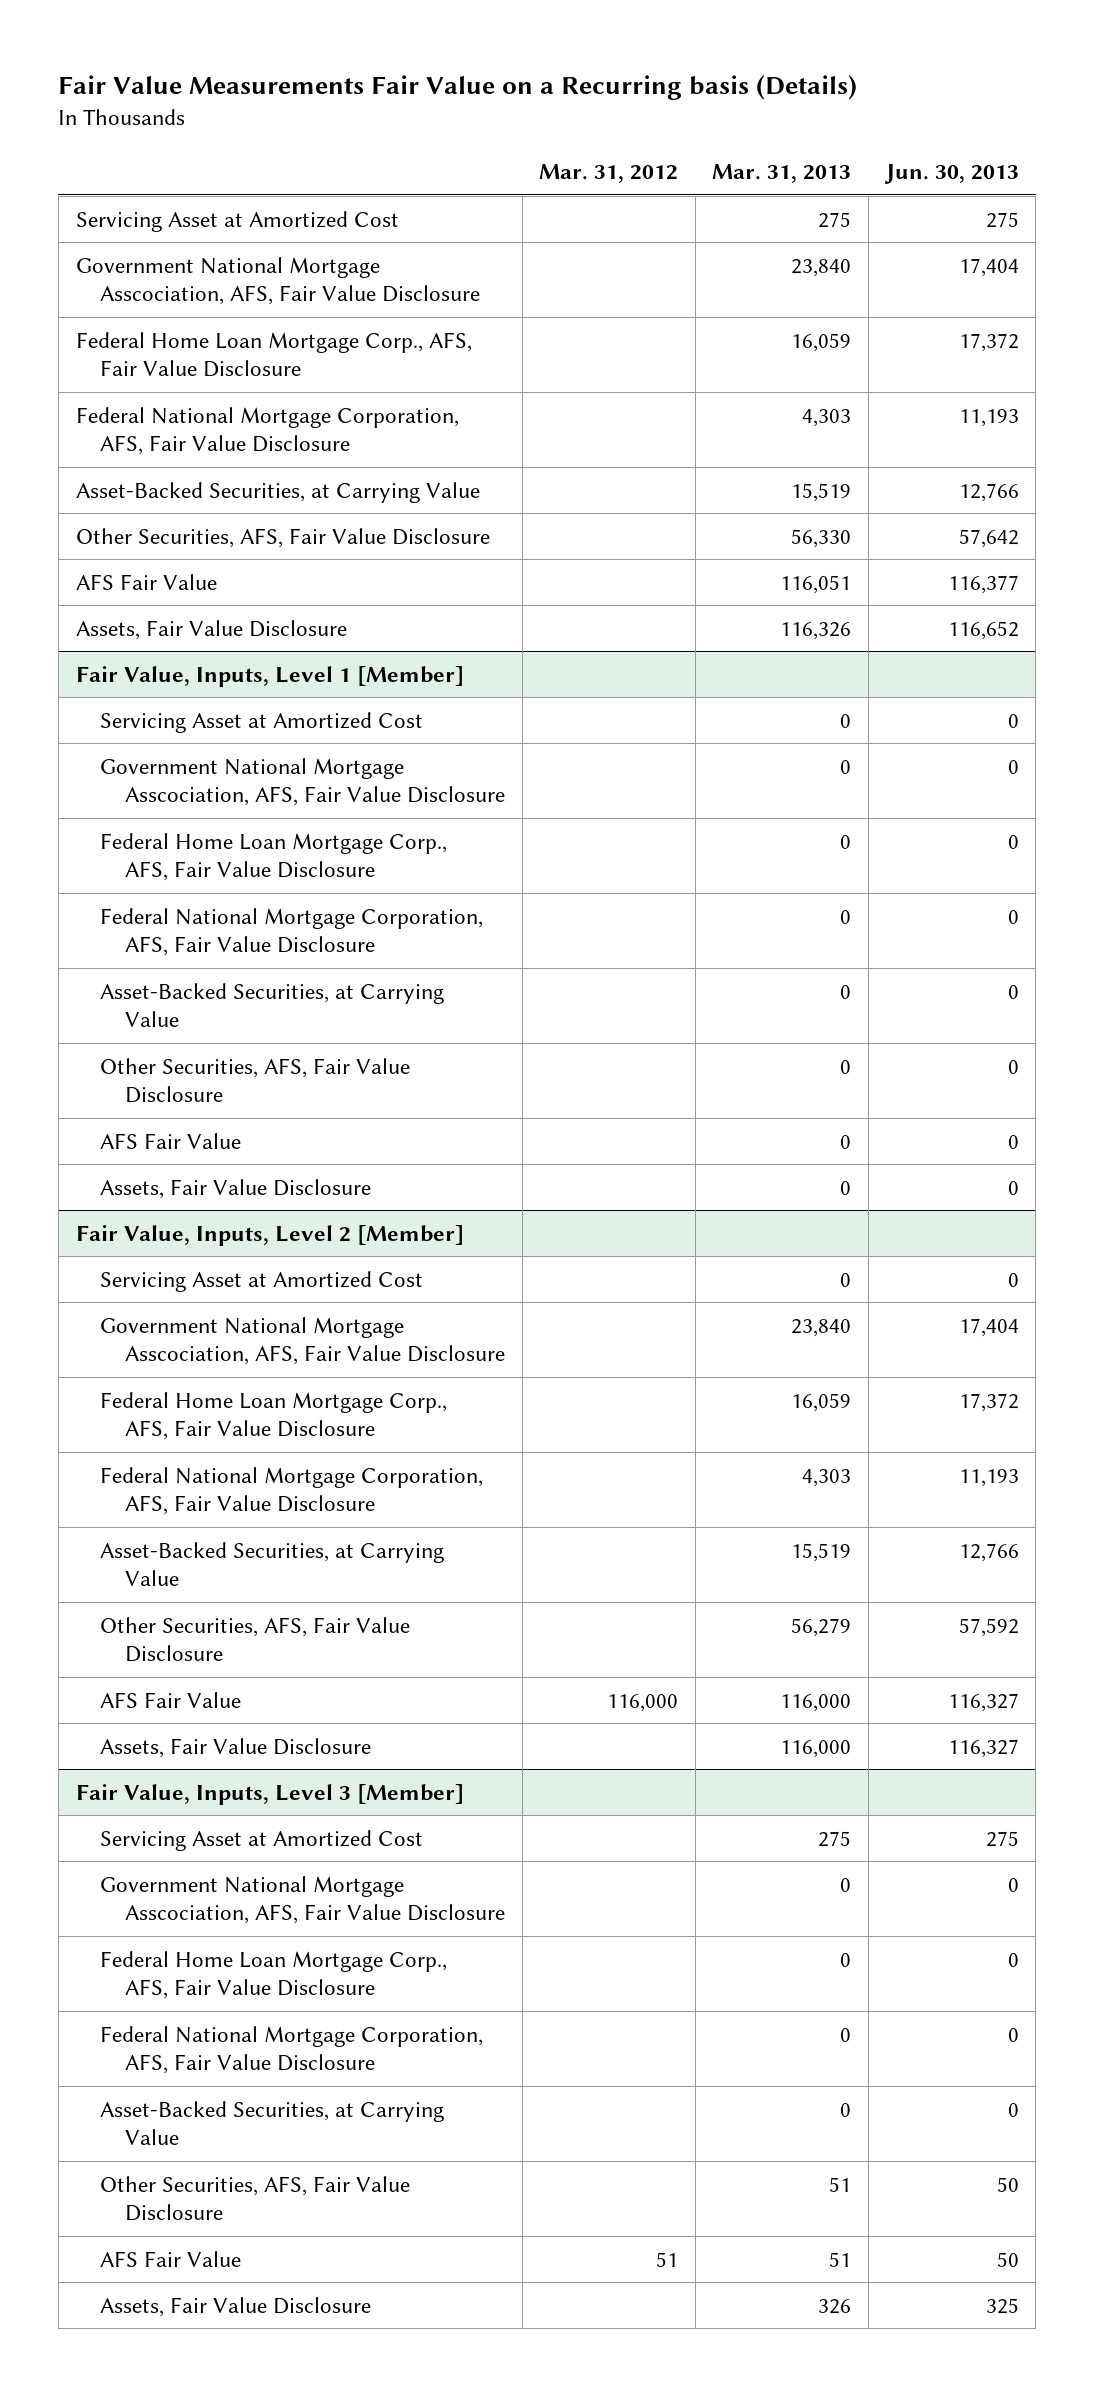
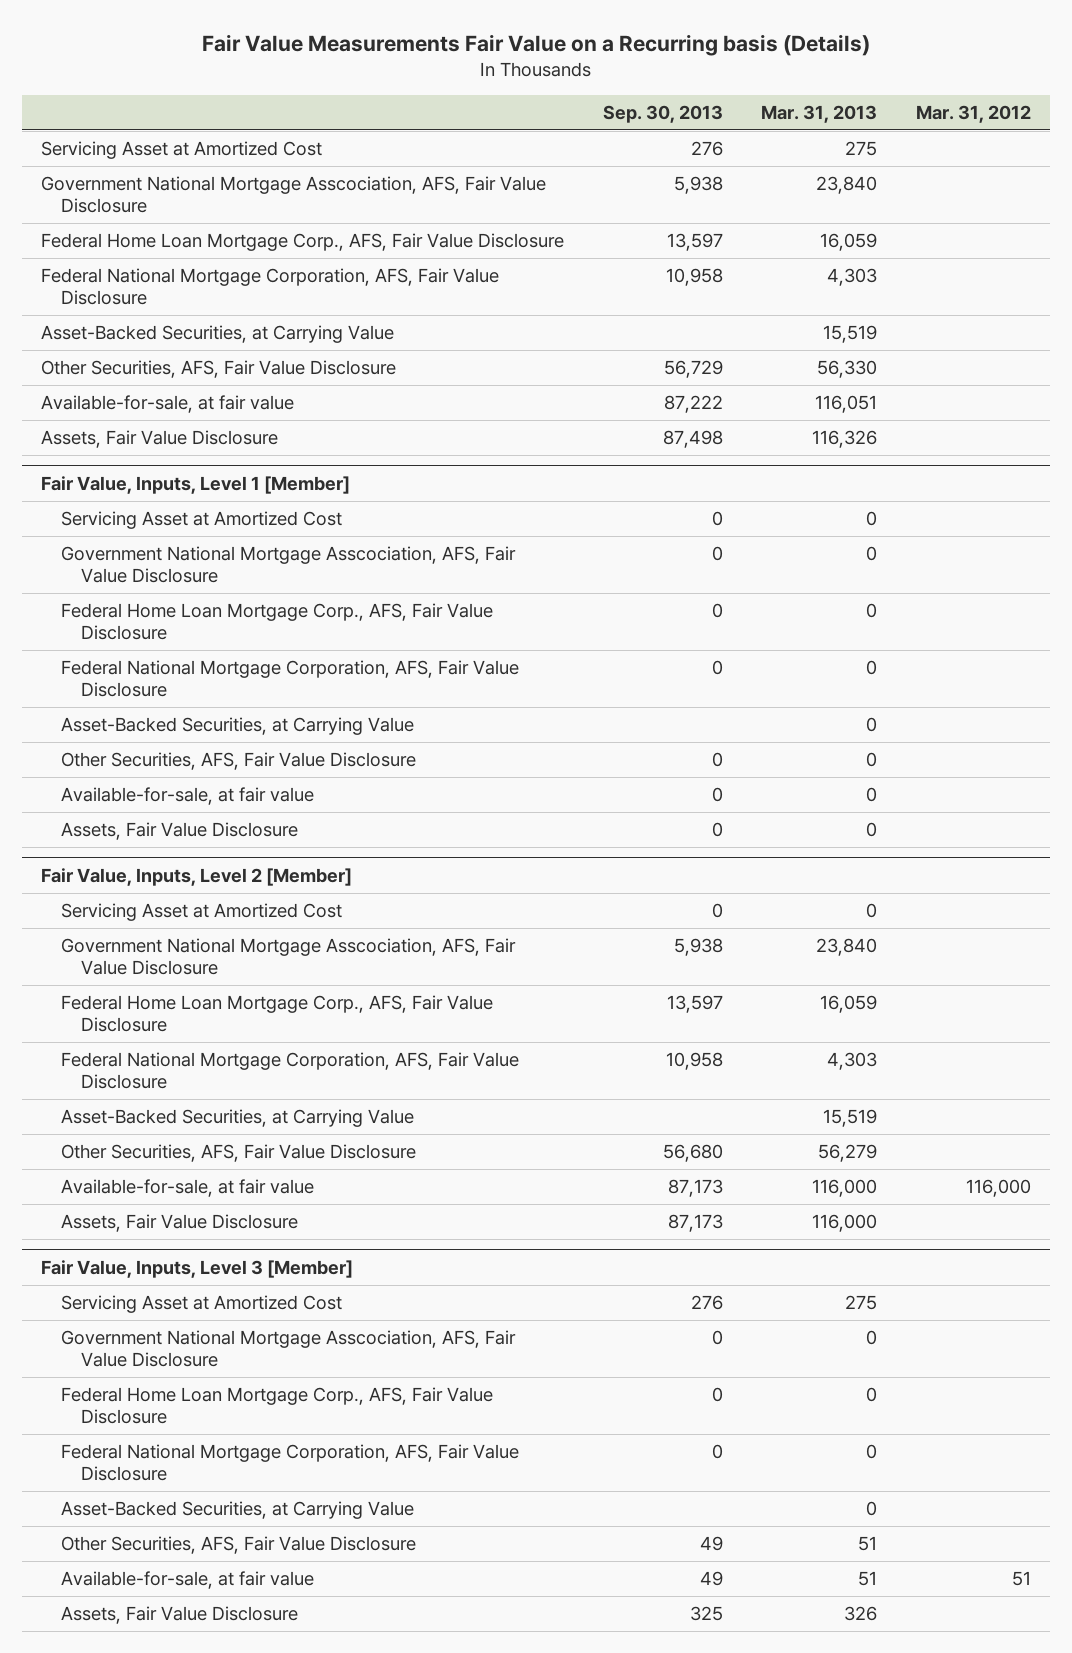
[883,163,1019,184] Jun. 30, 2013 -> none
none -> [602,104,723,123] Sep. 30, 2013
[75,573,217,590] AFS Fair Value -> [41,395,295,414] Available-for-sale, at fair value
[100,1132,242,1149] AFS Fair Value -> [61,787,315,806] Available-for-sale, at fair value
[100,1691,242,1708] AFS Fair Value -> [61,1179,315,1198] Available-for-sale, at fair value
[100,2250,242,2267] AFS Fair Value -> [61,1571,315,1590] Available-for-sale, at fair value

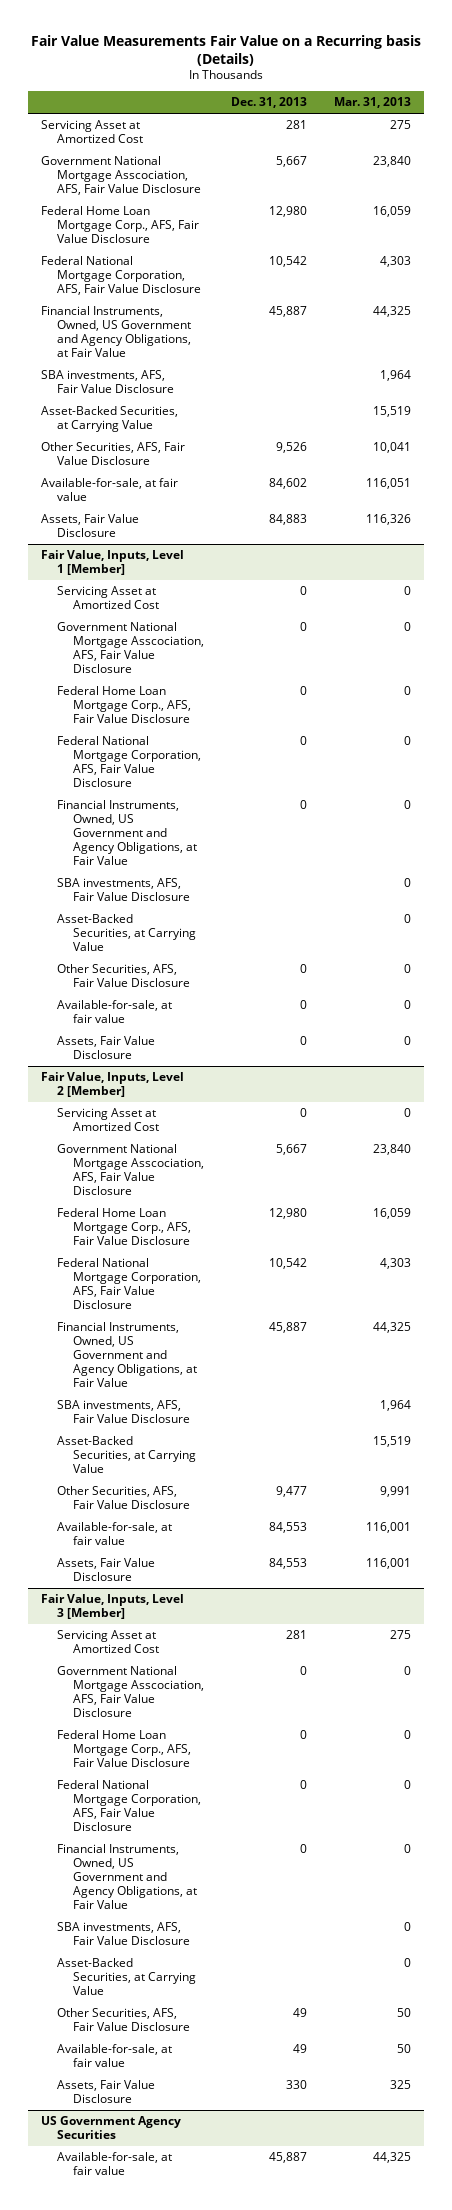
[602,104,723,123] Sep. 30, 2013 -> none
[915,104,1031,123] Mar. 31, 2012 -> none
none -> [230,97,307,109] Dec. 31, 2013
none -> [41,306,192,357] Financial Instruments, Owned, US Government and Agency Obligations, at Fair Value
none -> [41,370,175,394] SBA investments, AFS, Fair Value Disclosure
[817,360,878,379] 56,330 -> [372,442,411,454] 10,041
none -> [57,800,197,865] Financial Instruments, Owned, US Government and Agency Obligations, at Fair Value
none -> [57,878,190,902] SBA investments, AFS, Fair Value Disclosure
none -> [57,1322,197,1387] Financial Instruments, Owned, US Government and Agency Obligations, at Fair Value
none -> [57,1400,190,1424] SBA investments, AFS, Fair Value Disclosure
[818,1144,878,1163] 56,279 -> [379,1486,411,1498] 9,991
[812,1179,878,1198] 116,000 -> [365,1522,411,1534] 116,001
[812,1214,878,1233] 116,000 -> [365,1558,411,1570] 116,001
none -> [57,1844,197,1909] Financial Instruments, Owned, US Government and Agency Obligations, at Fair Value
none -> [57,1922,190,1946] SBA investments, AFS, Fair Value Disclosure
[858,1536,878,1552] 51 -> [396,2008,411,2018] 50
[858,1571,878,1587] 51 -> [396,2044,411,2054] 50
[844,1606,878,1622] 326 -> [389,2080,411,2090] 325
none -> [41,2116,182,2140] US Government Agency Securities
none -> [57,2152,173,2176] Available-for-sale, at fair value

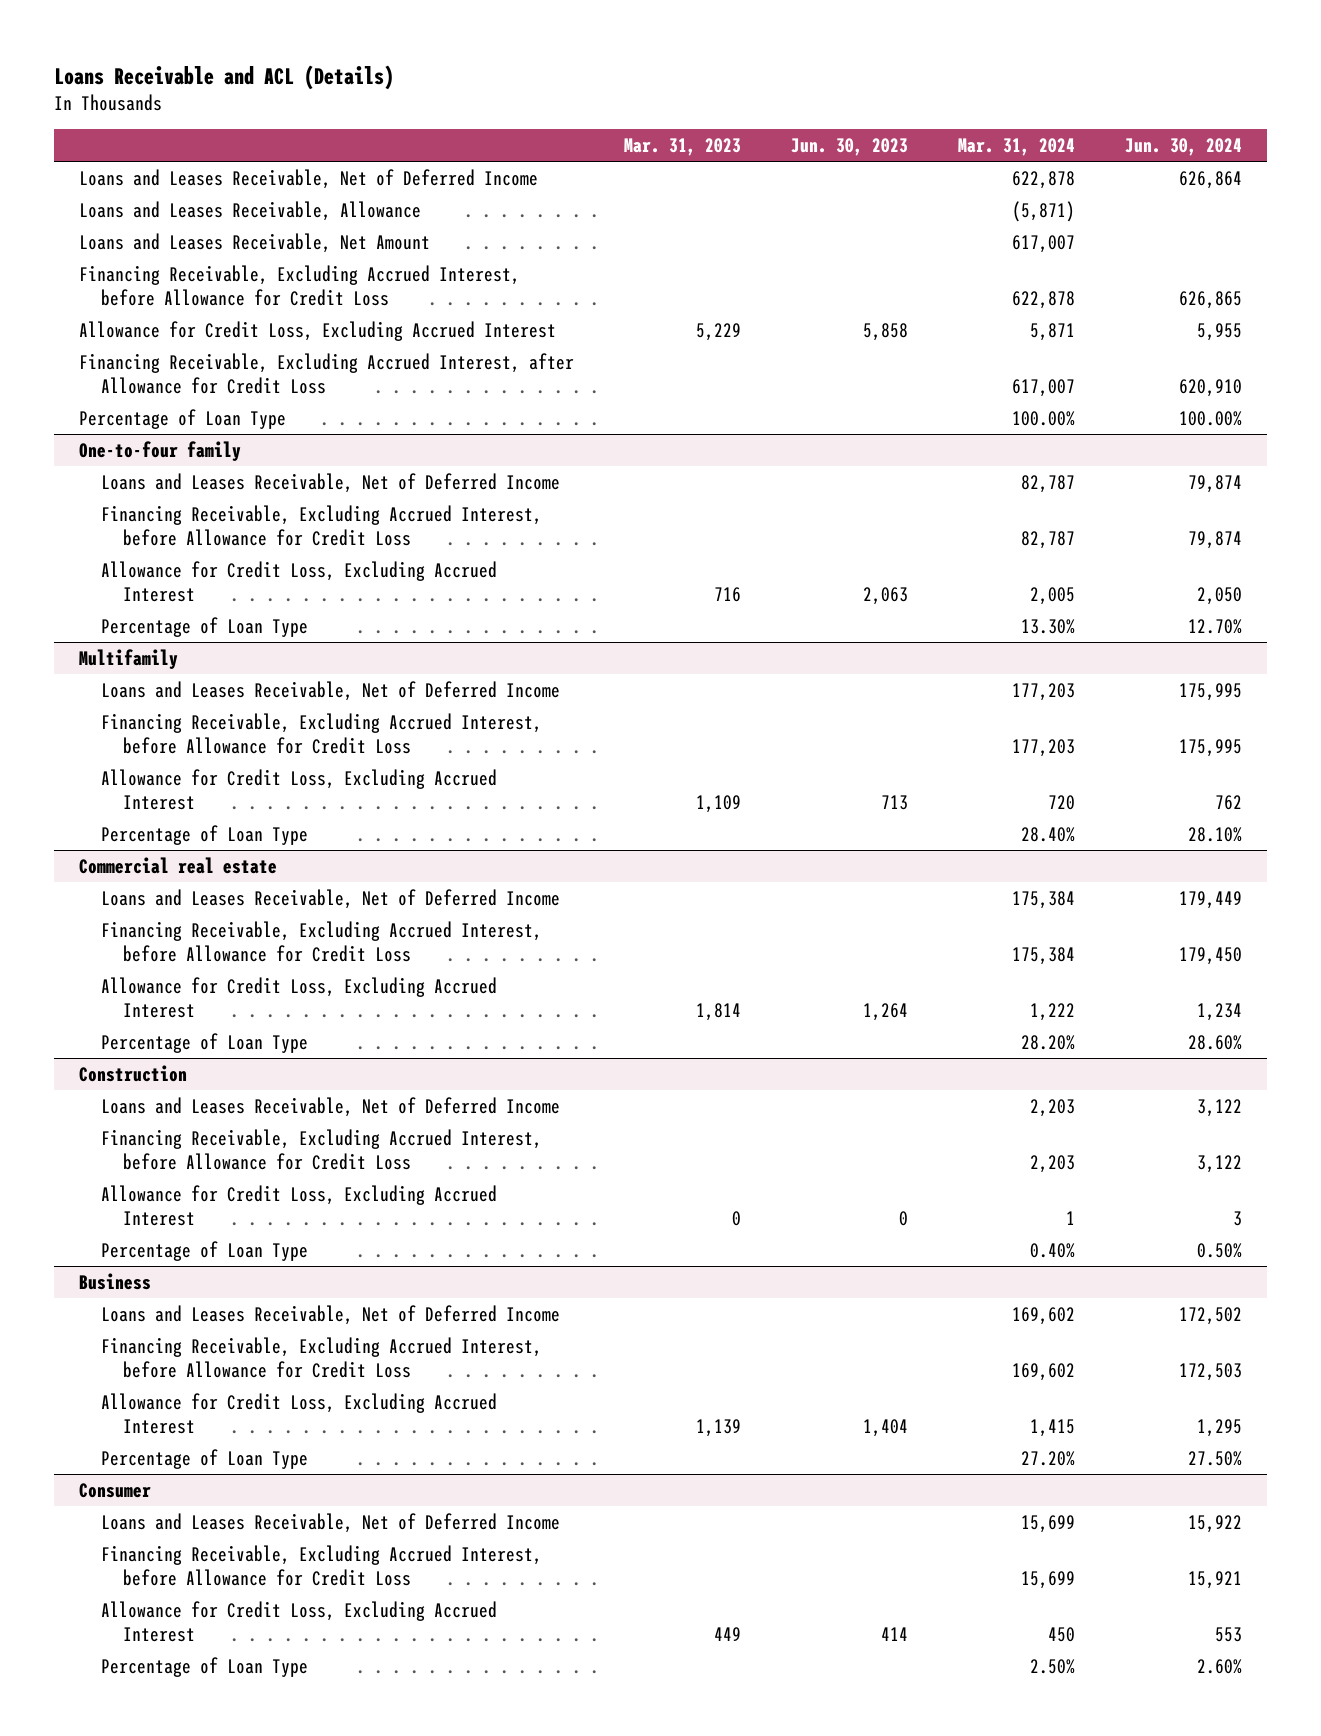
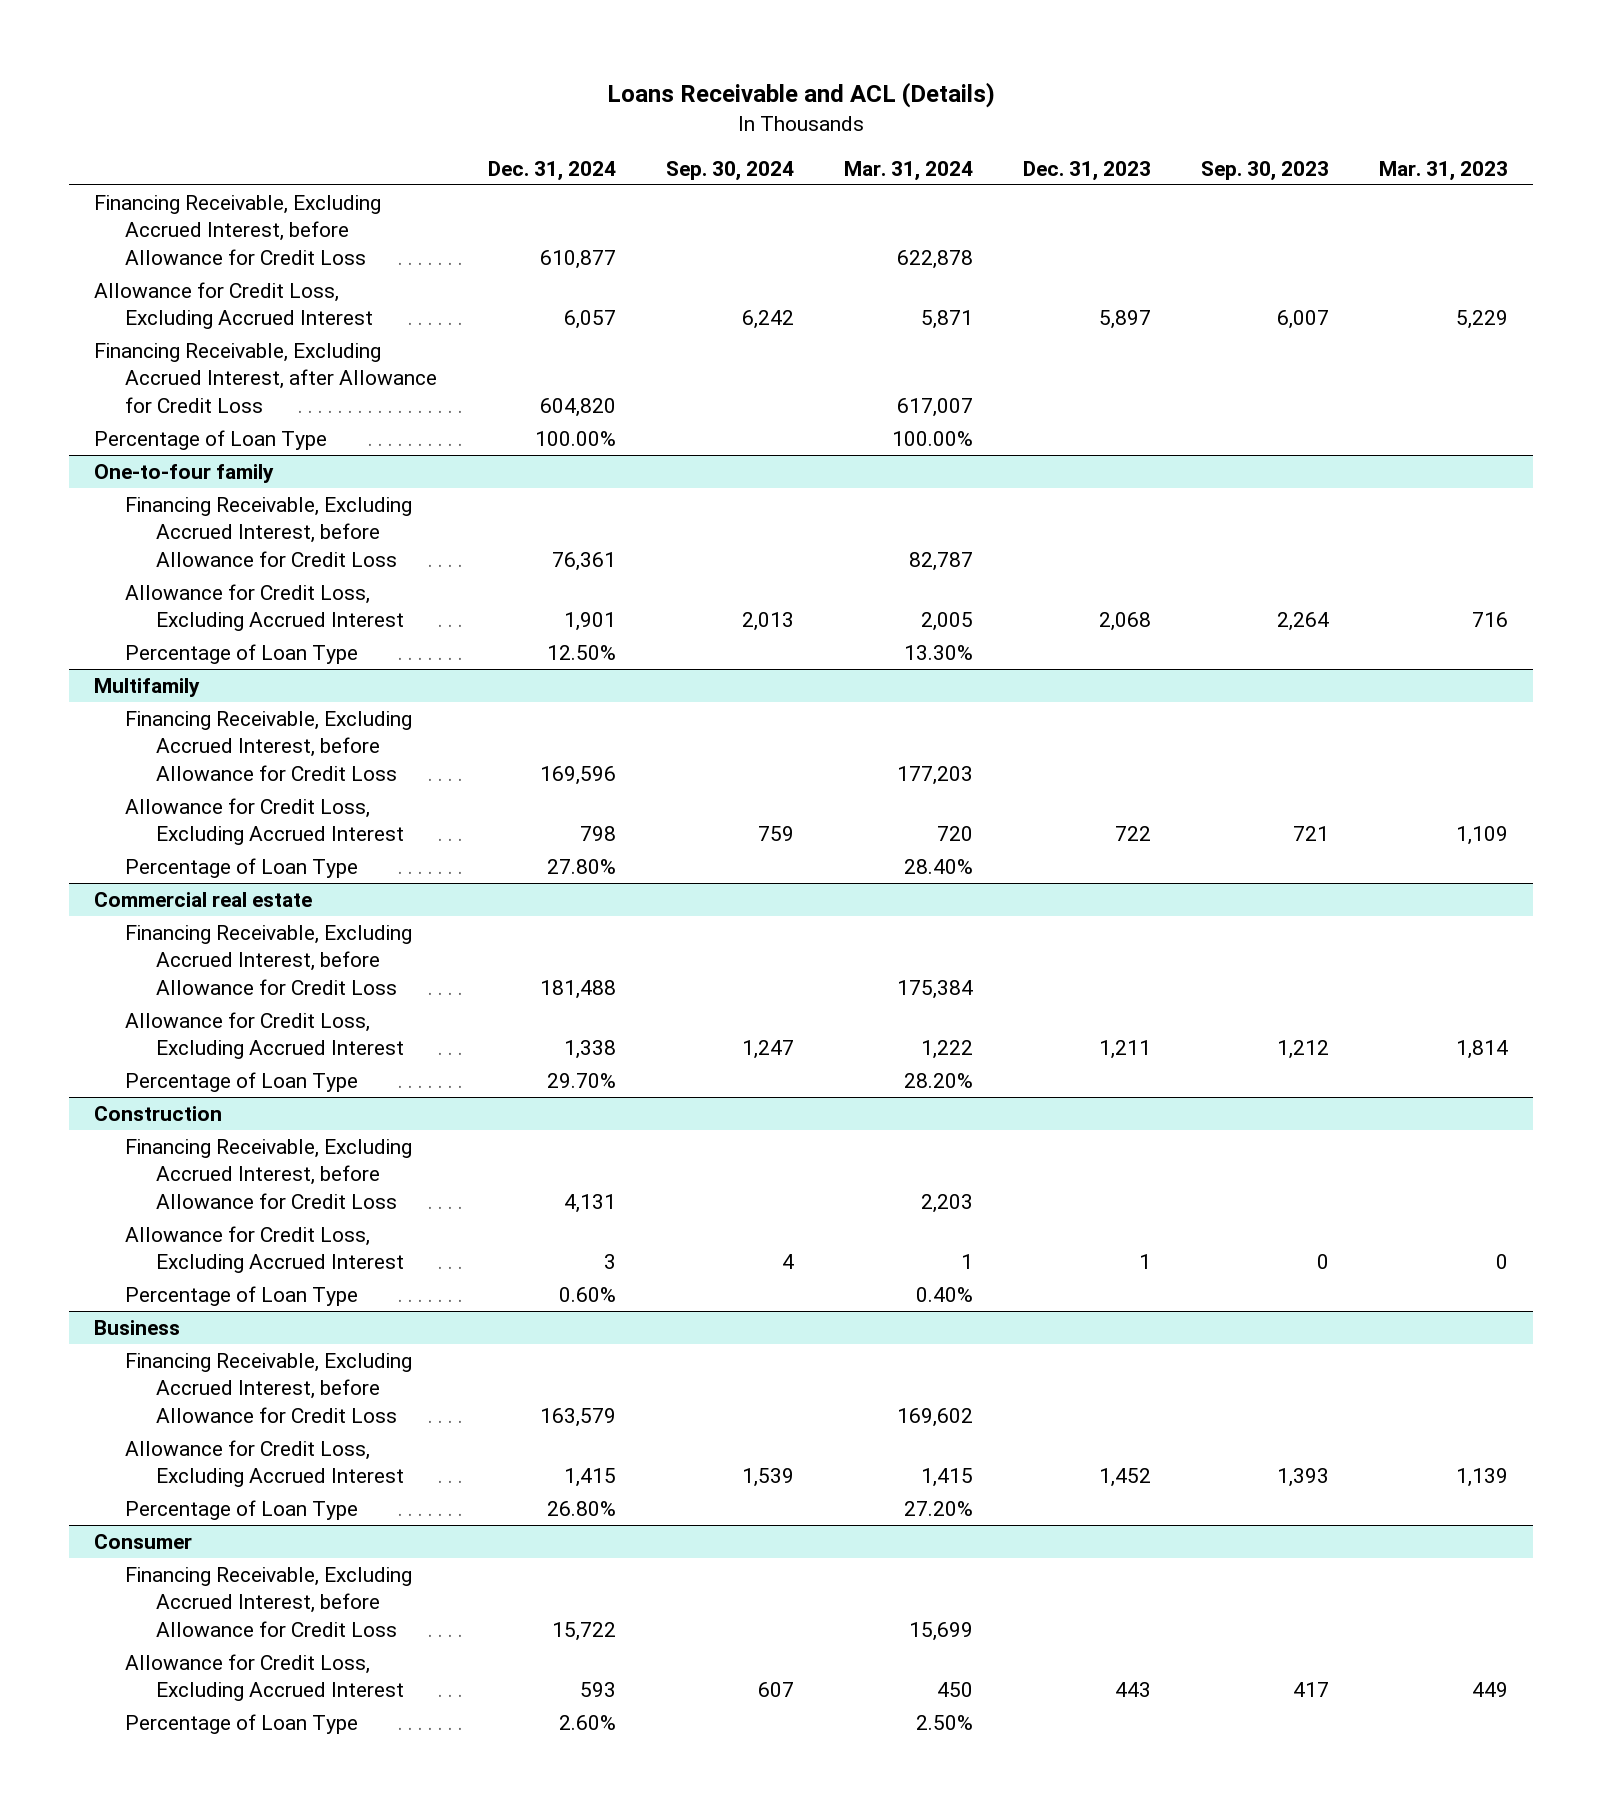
[790,138,908,157] Jun. 30, 2023 -> none
[1125,138,1243,157] Jun. 30, 2024 -> none
none -> [487,160,616,181] Dec. 31, 2024
none -> [665,160,794,181] Sep. 30, 2024
none -> [1022,160,1151,181] Dec. 31, 2023
none -> [1200,160,1329,181] Sep. 30, 2023
[78,168,538,189] Loans and Leases Receivable, Net of Deferred Income -> none
[78,200,421,221] Loans and Leases Receivable, Allowance -> none
[78,232,430,253] Loans and Leases Receivable, Net Amount -> none
[100,472,560,493] Loans and Leases Receivable, Net of Deferred Income -> none
[100,680,560,701] Loans and Leases Receivable, Net of Deferred Income -> none
[100,888,560,909] Loans and Leases Receivable, Net of Deferred Income -> none
[100,1096,560,1117] Loans and Leases Receivable, Net of Deferred Income -> none
[100,1304,560,1325] Loans and Leases Receivable, Net of Deferred Income -> none
[100,1512,560,1533] Loans and Leases Receivable, Net of Deferred Income -> none

